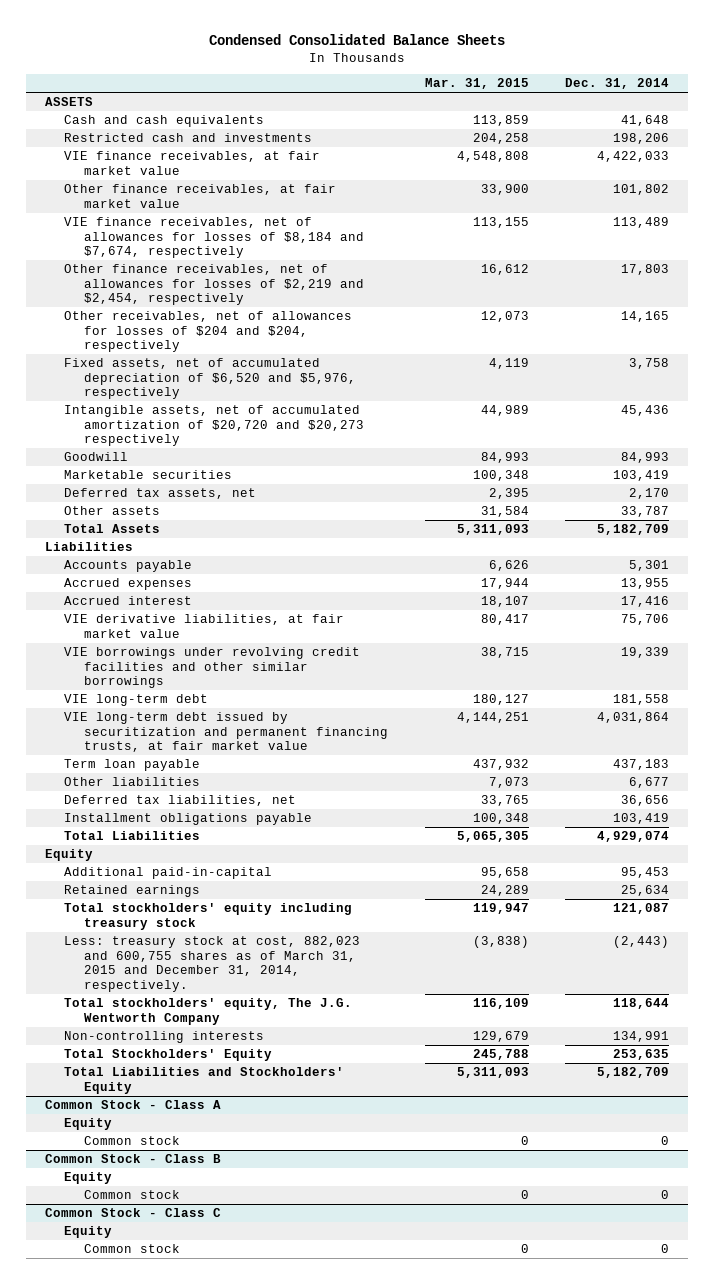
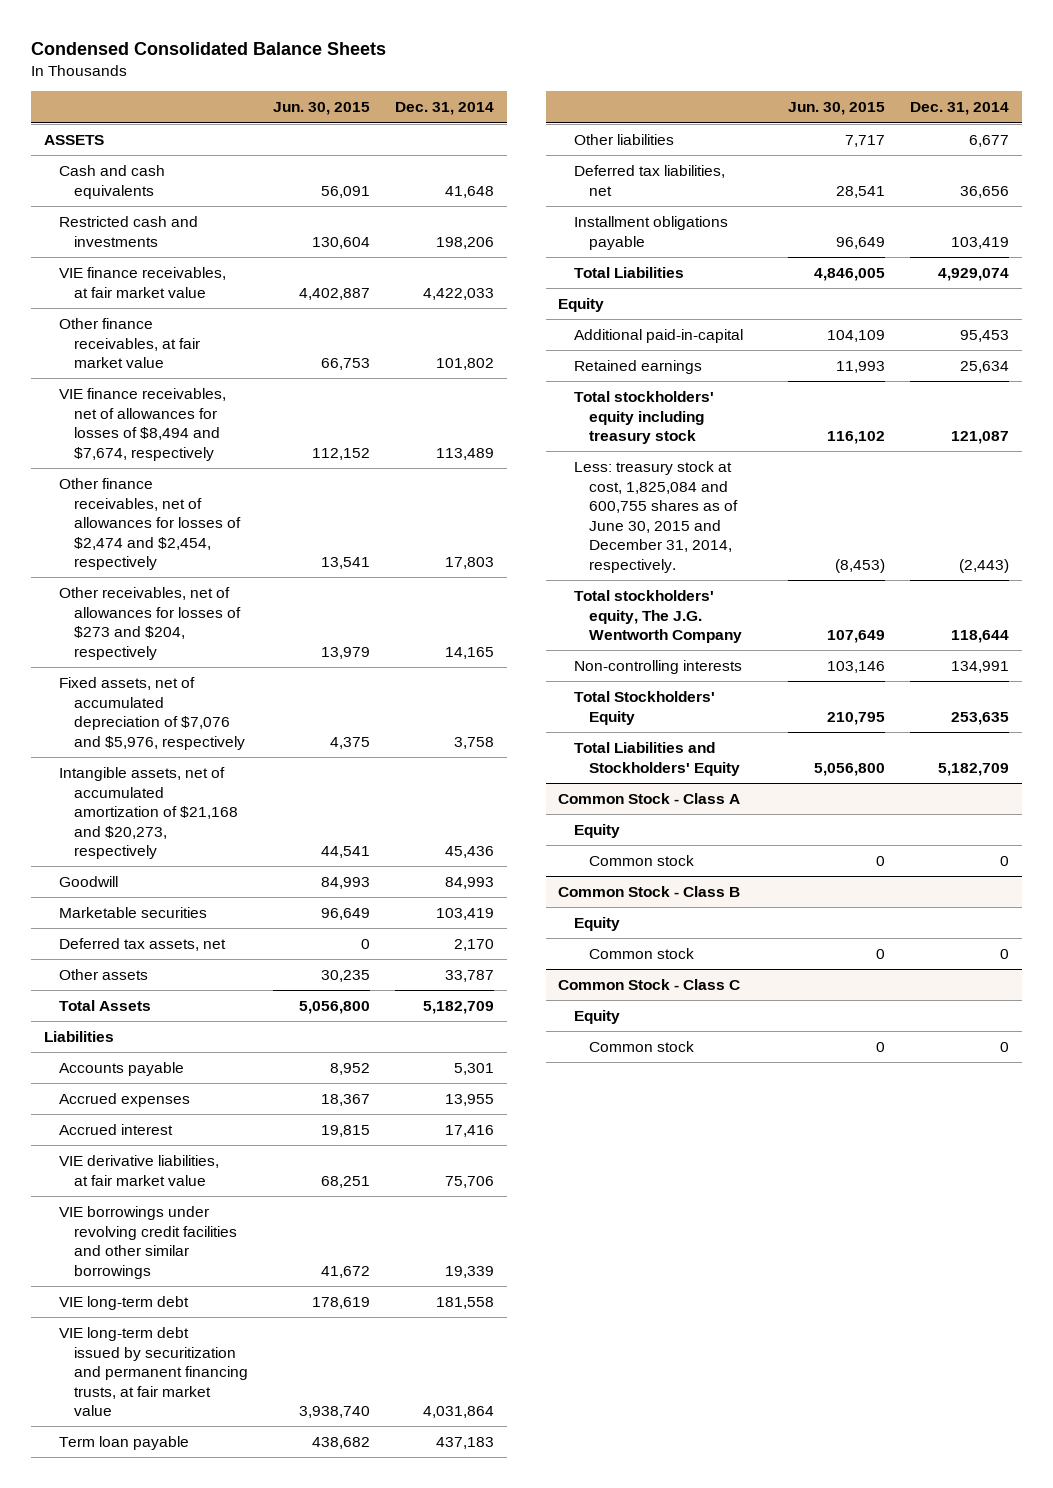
[424,78,529,90] Mar. 31, 2015 -> none
none -> [273,102,371,116] Jun. 30, 2015
[64,217,364,259] VIE finance receivables, net of allowances for losses of $8,184 and $7,674, respectively -> [58,387,226,461] VIE finance receivables, net of allowances for losses of $8,494 and $7,674, respectively
[64,264,364,306] Other finance receivables, net of allowances for losses of $2,219 and $2,454, respectively -> [58,477,242,571] Other finance receivables, net of allowances for losses of $2,474 and $2,454, respectively
[64,311,353,353] Other receivables, net of allowances for losses of $204 and $204, respectively -> [58,586,242,660] Other receivables, net of allowances for losses of $273 and $204, respectively
[64,358,356,400] Fixed assets, net of accumulated depreciation of $6,520 and $5,976, respectively -> [58,676,246,750] Fixed assets, net of accumulated depreciation of $7,076 and $5,976, respectively
[64,405,364,447] Intangible assets, net of accumulated amortization of $20,720 and $20,273 respectively -> [58,766,239,860] Intangible assets, net of accumulated amortization of $21,168 and $20,273, respectively
[64,936,361,992] Less: treasury stock at cost, 882,023 and 600,755 shares as of March 31, 2015 and December 31, 2014, respectively. -> [573,460,738,573] Less: treasury stock at cost, 1,825,084 and 600,755 shares as of June 30, 2015 and December 31, 2014, respectively.

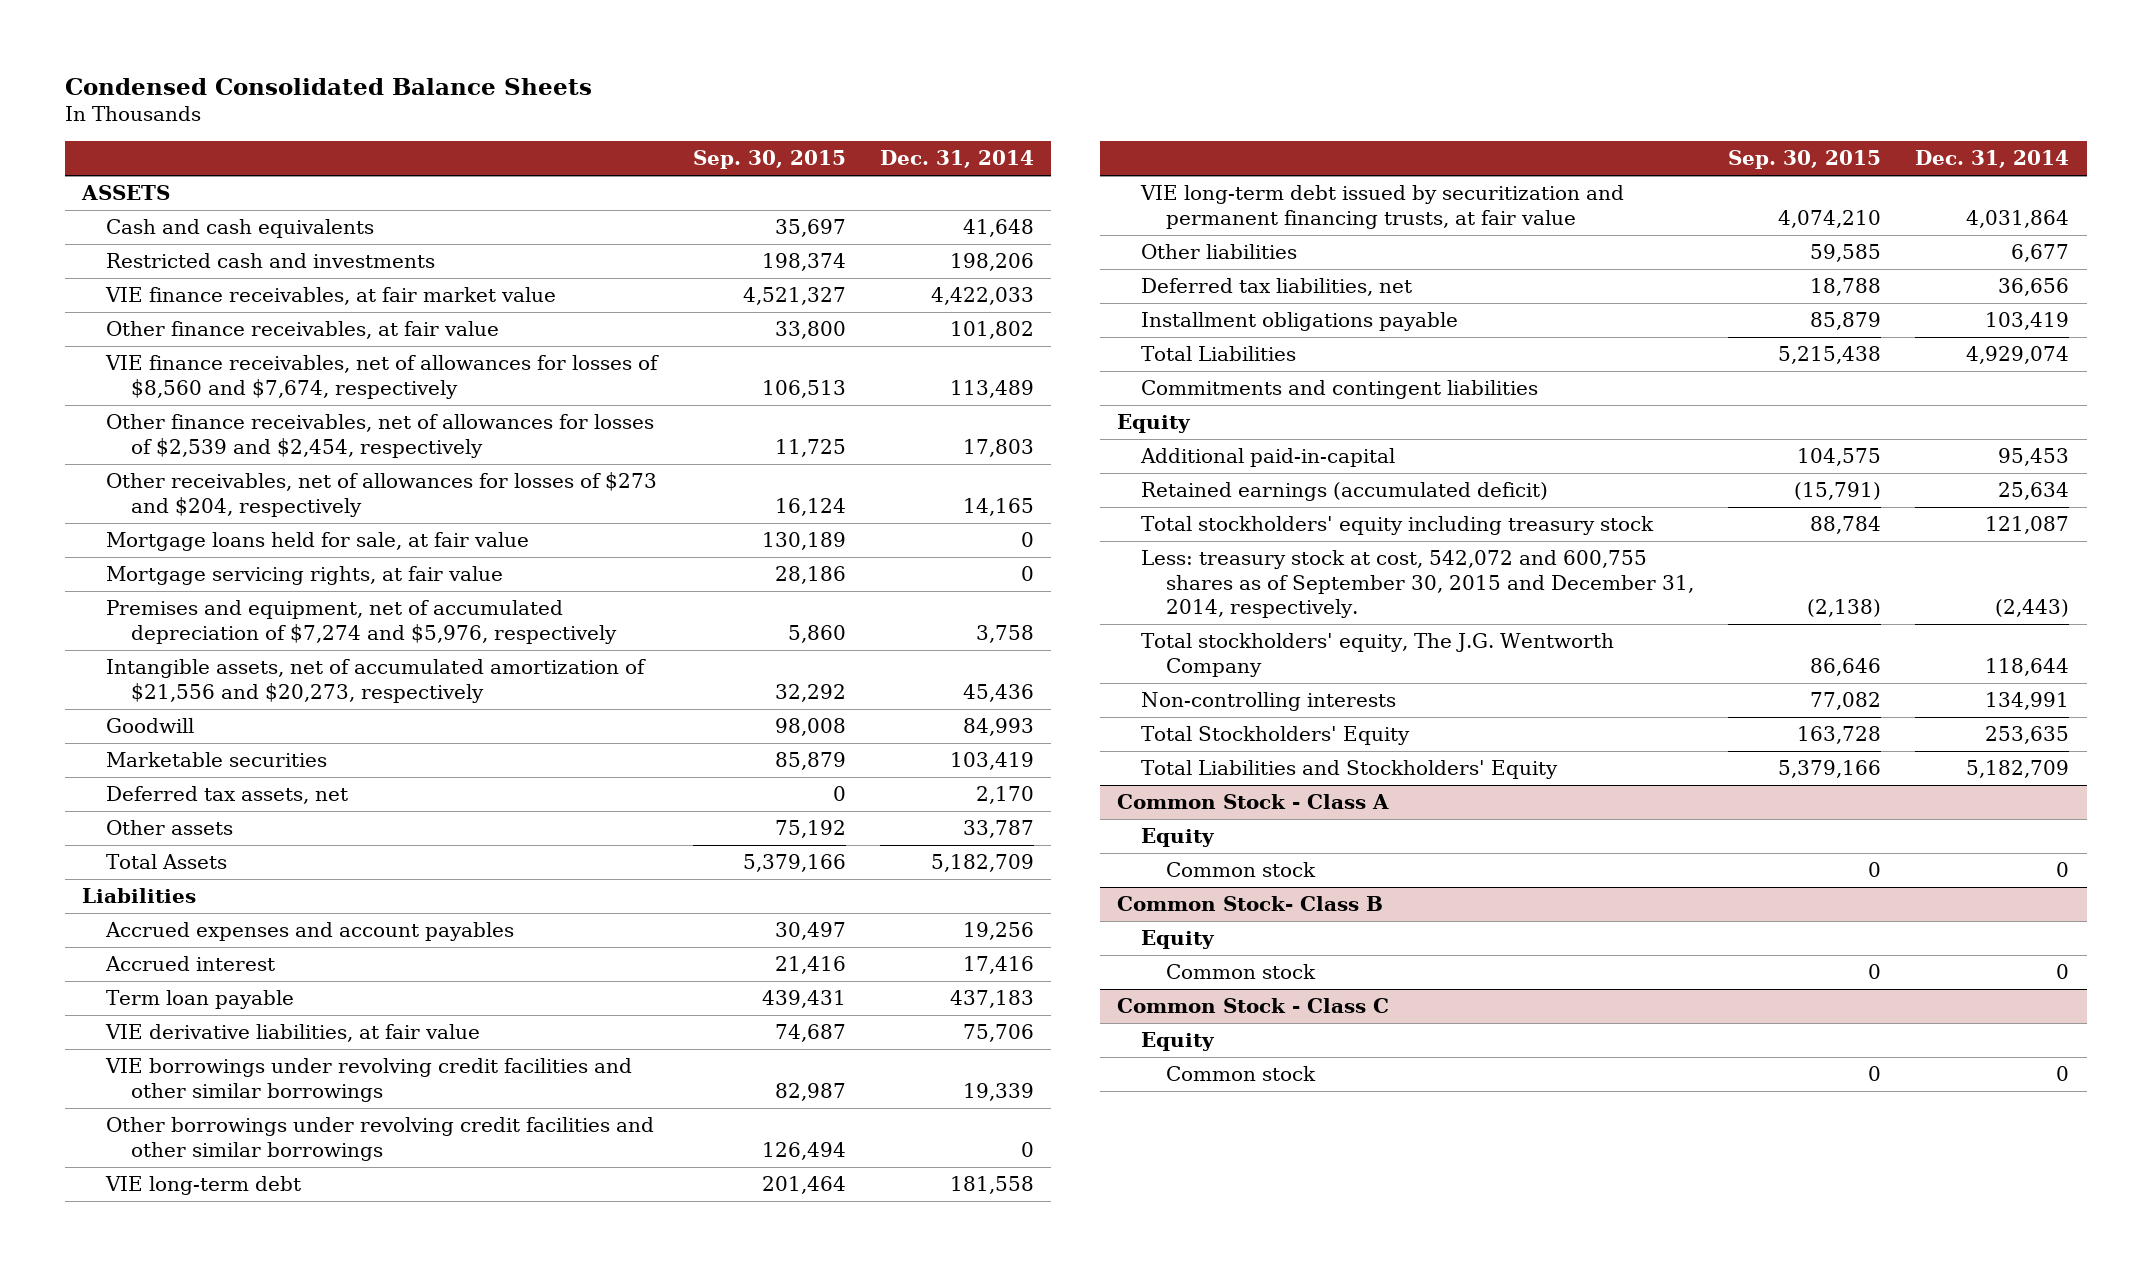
[273,102,371,116] Jun. 30, 2015 -> none
none -> [692,150,846,170] Sep. 30, 2015
[58,317,201,369] Other finance receivables, at fair market value -> [106,321,500,340] Other finance receivables, at fair value
[58,387,226,461] VIE finance receivables, net of allowances for losses of $8,494 and $7,674, respectively -> [105,355,660,399] VIE finance receivables, net of allowances for losses of $8,560 and $7,674, respectively
[58,477,242,571] Other finance receivables, net of allowances for losses of $2,474 and $2,454, respectively -> [106,414,655,458] Other finance receivables, net of allowances for losses of $2,539 and $2,454, respectively
none -> [106,532,530,552] Mortgage loans held for sale, at fair value
none -> [106,566,504,586] Mortgage servicing rights, at fair value
[58,676,246,750] Fixed assets, net of accumulated depreciation of $7,076 and $5,976, respectively -> [106,600,617,644] Premises and equipment, net of accumulated depreciation of $7,274 and $5,976, respectively
[58,766,239,860] Intangible assets, net of accumulated amortization of $21,168 and $20,273, respectively -> [106,659,647,703] Intangible assets, net of accumulated amortization of $21,556 and $20,273, respectively
[58,1061,184,1076] Accounts payable -> none
[58,1092,190,1107] Accrued expenses -> [105,922,515,942] Accrued expenses and account payables
[445,1093,495,1106] 13,955 -> [963,922,1035,941] 19,256
[58,1435,189,1450] Term loan payable -> [106,990,295,1010] Term loan payable
[58,1154,219,1186] VIE derivative liabilities, at fair market value -> [105,1024,481,1043] VIE derivative liabilities, at fair value
none -> [106,1117,655,1161] Other borrowings under revolving credit facilities and other similar borrowings
[58,1326,249,1417] VIE long-term debt issued by securitization and permanent financing trusts, at fair market value -> [1140,185,1625,229] VIE long-term debt issued by securitization and permanent financing trusts, at fair value
none -> [1141,380,1539,400] Commitments and contingent liabilities
[573,359,702,374] Retained earnings -> [1141,482,1549,502] Retained earnings (accumulated deficit)
[573,460,738,573] Less: treasury stock at cost, 1,825,084 and 600,755 shares as of June 30, 2015 and December 31, 2014, respectively. -> [1141,550,1694,618] Less: treasury stock at cost, 542,072 and 600,755 shares as of September 30, 2015 and December 31, 2014, respectively.
[558,885,741,897] Common Stock - Class B -> [1117,896,1384,912] Common Stock- Class B

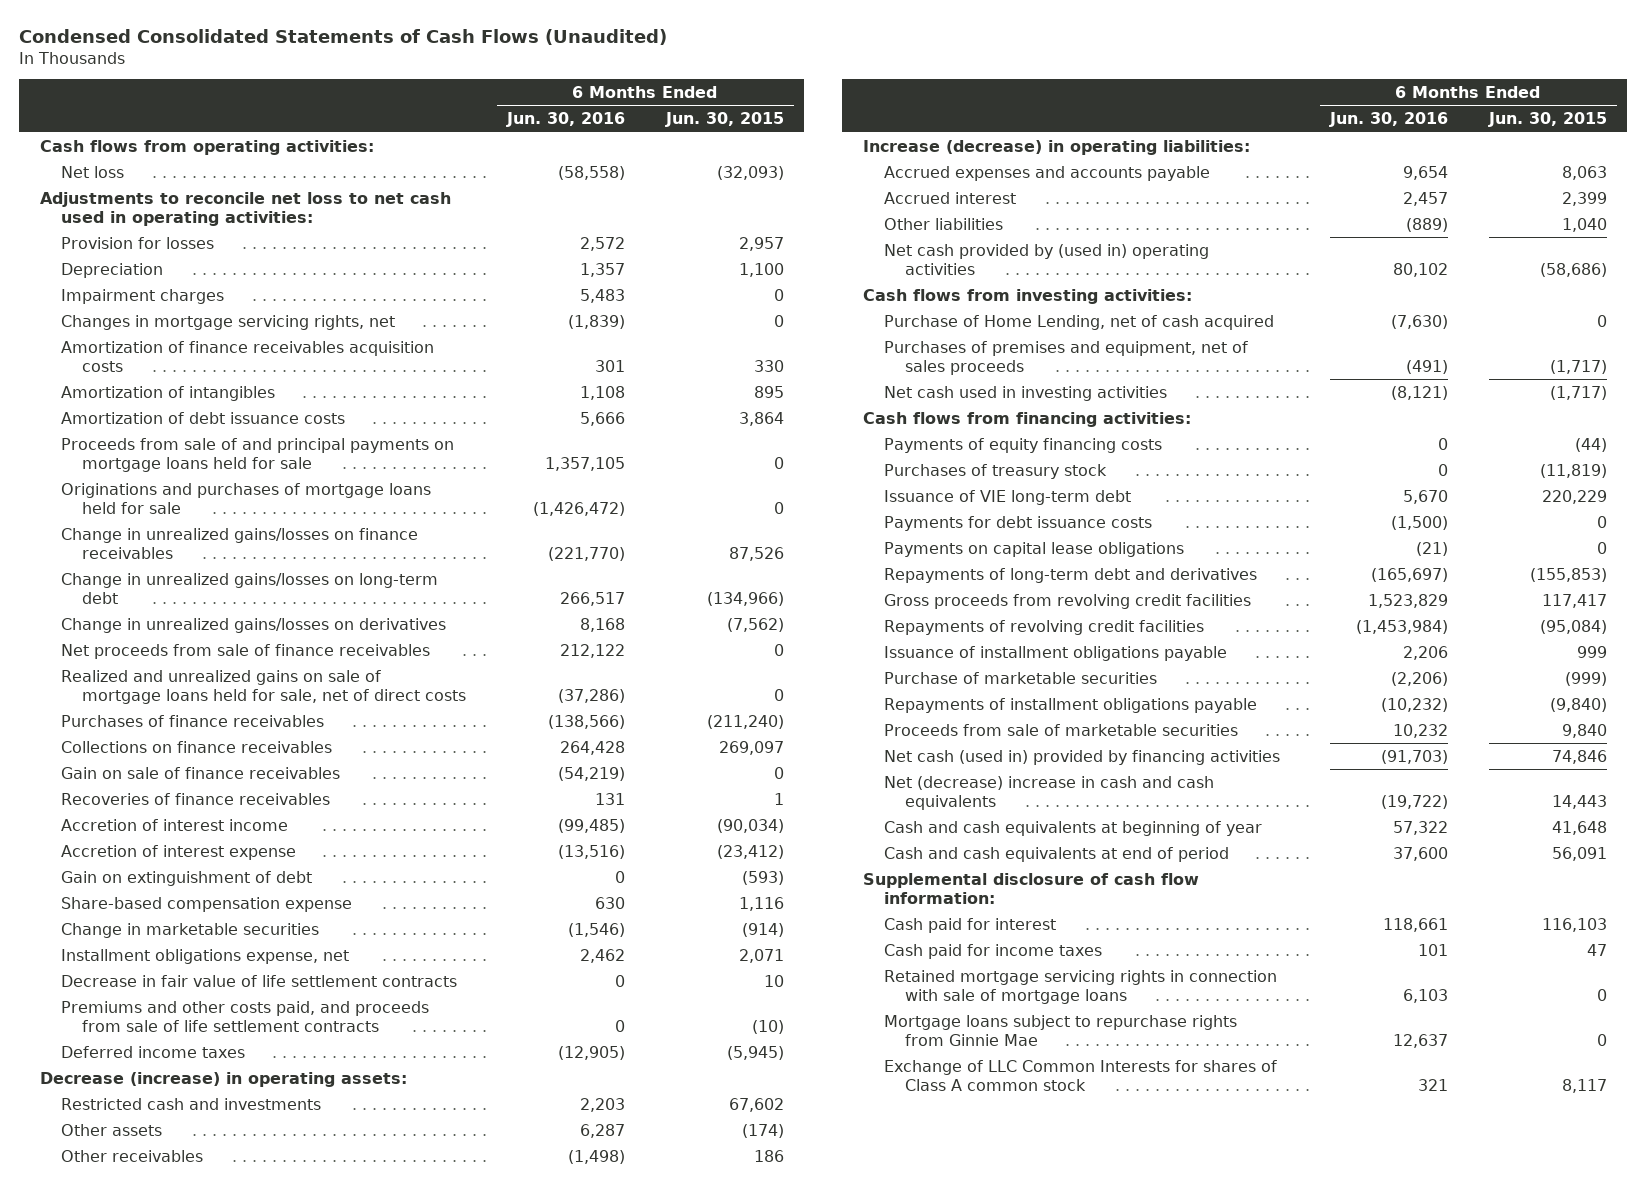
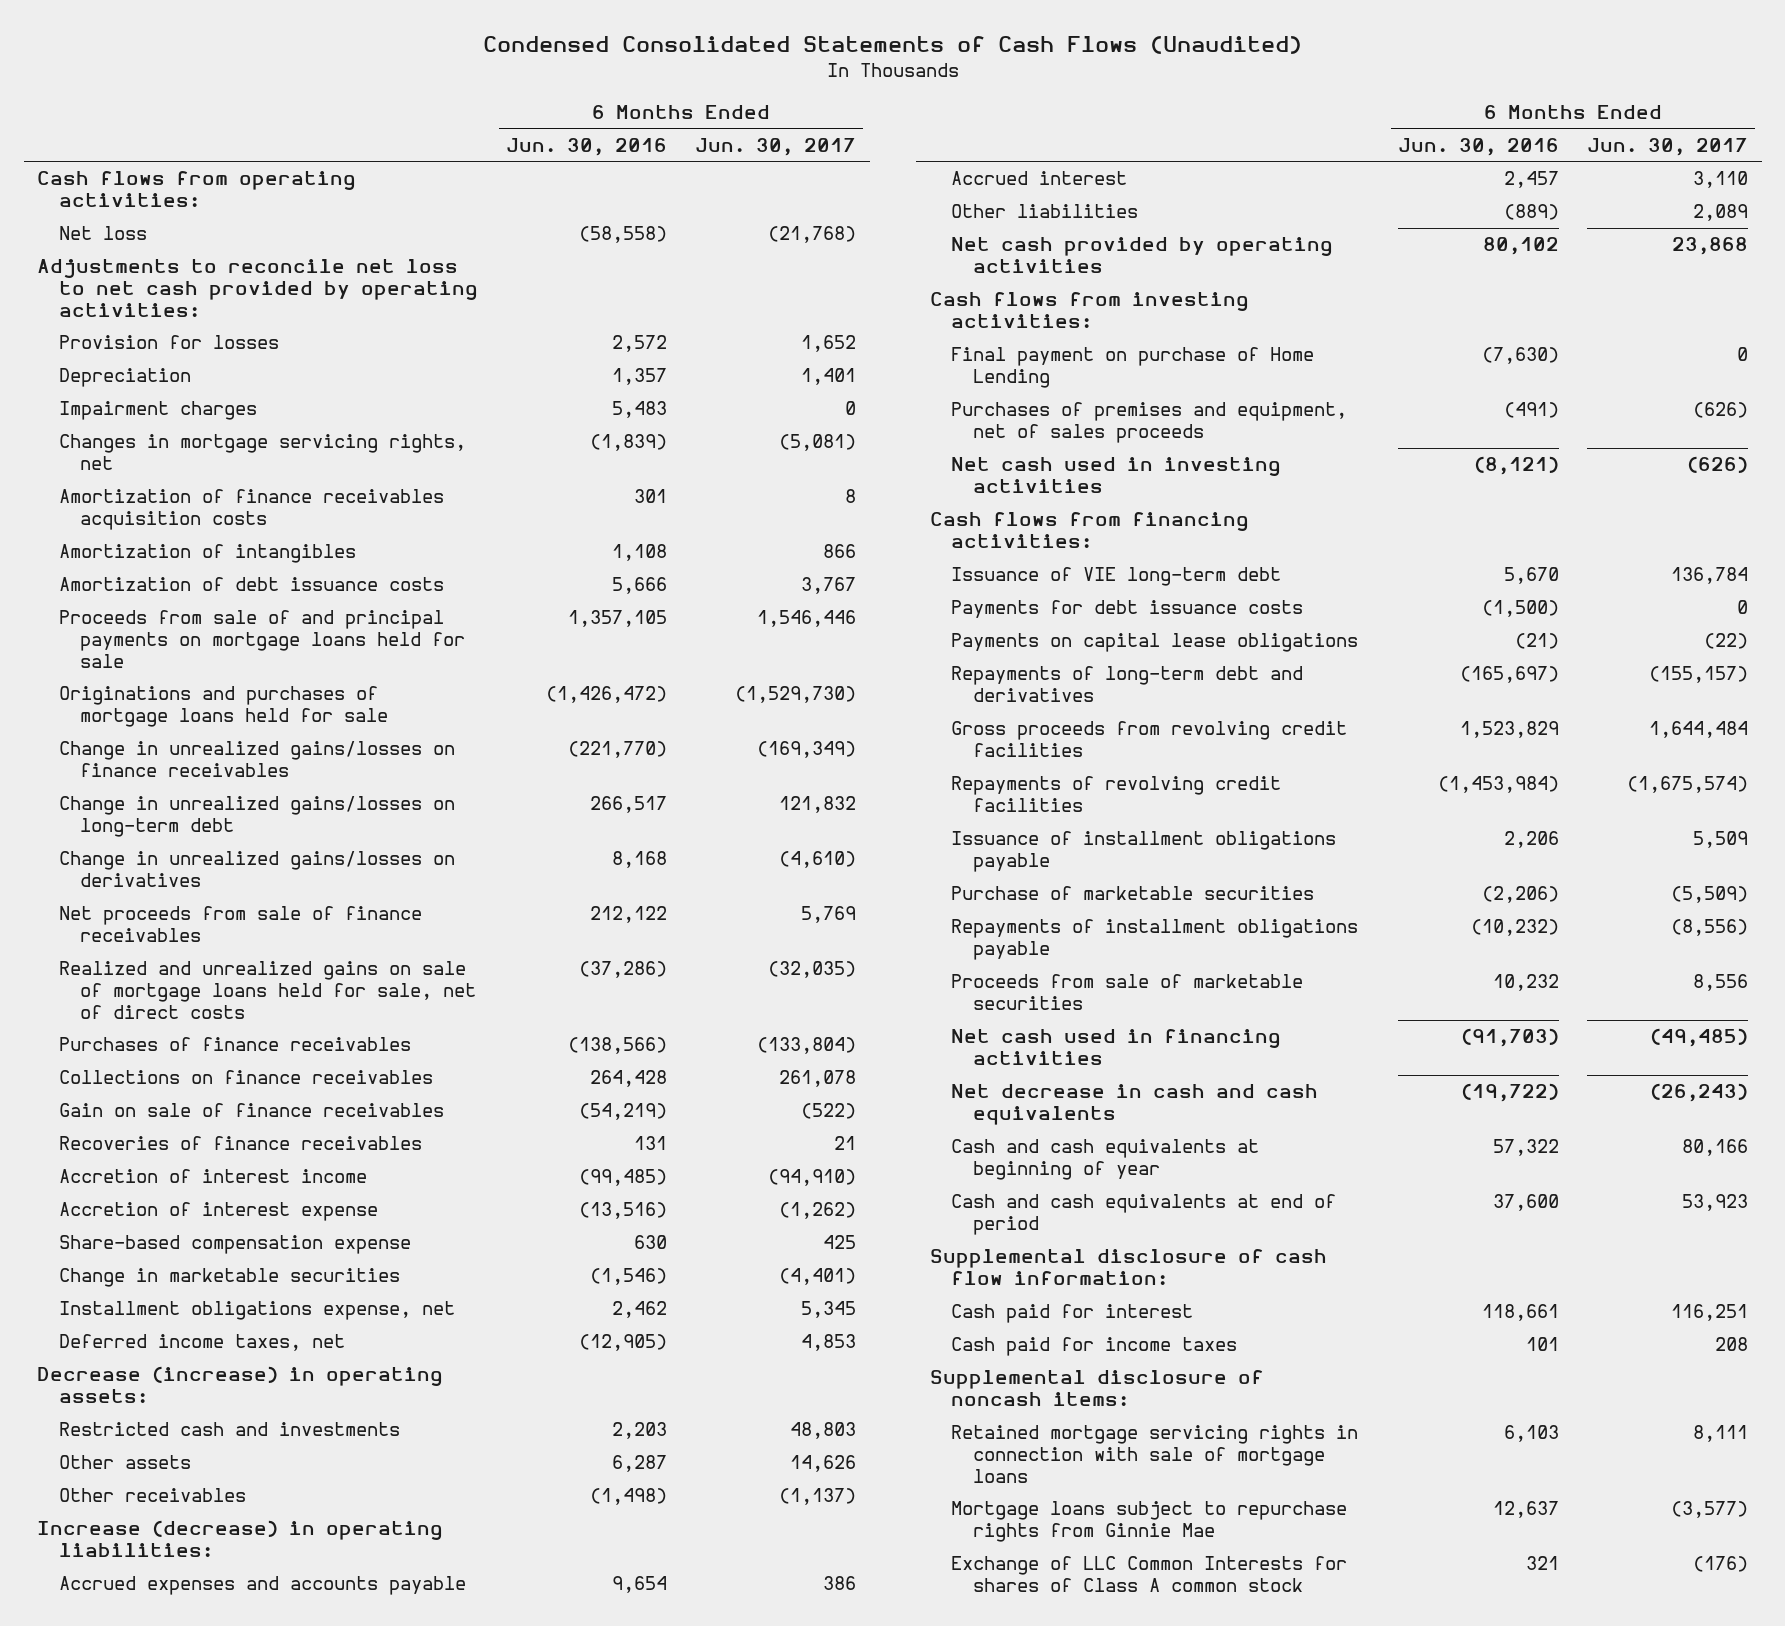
[664,112,784,128] Jun. 30, 2015 -> none
none -> [694,137,856,156] Jun. 30, 2017
[39,191,451,226] Adjustments to reconcile net loss to net cash used in operating activities: -> [37,259,478,317] Adjustments to reconcile net loss to net cash provided by operating activities:
[60,870,312,886] Gain on extinguishment of debt -> none
[60,974,457,987] Decrease in fair value of life settlement contracts -> none
[60,1000,429,1032] Premiums and other costs paid, and proceeds from sale of life settlement contracts -> none
[60,1045,245,1058] Deferred income taxes -> [58,1334,345,1352] Deferred income taxes, net
[884,243,1210,275] Net cash provided by (used in) operating activities -> [951,237,1334,274] Net cash provided by operating activities
[884,314,1275,330] Purchase of Home Lending, net of cash acquired -> [951,347,1315,389] Final payment on purchase of Home Lending
[884,437,1163,453] Payments of equity financing costs -> none
[884,463,1108,479] Purchases of treasury stock -> none
[884,749,1281,765] Net cash (used in) provided by financing activities -> [951,1029,1282,1066] Net cash used in financing activities
[884,775,1215,810] Net (decrease) increase in cash and cash equivalents -> [951,1084,1319,1126] Net decrease in cash and cash equivalents
none -> [929,1370,1264,1407] Supplemental disclosure of noncash items:

